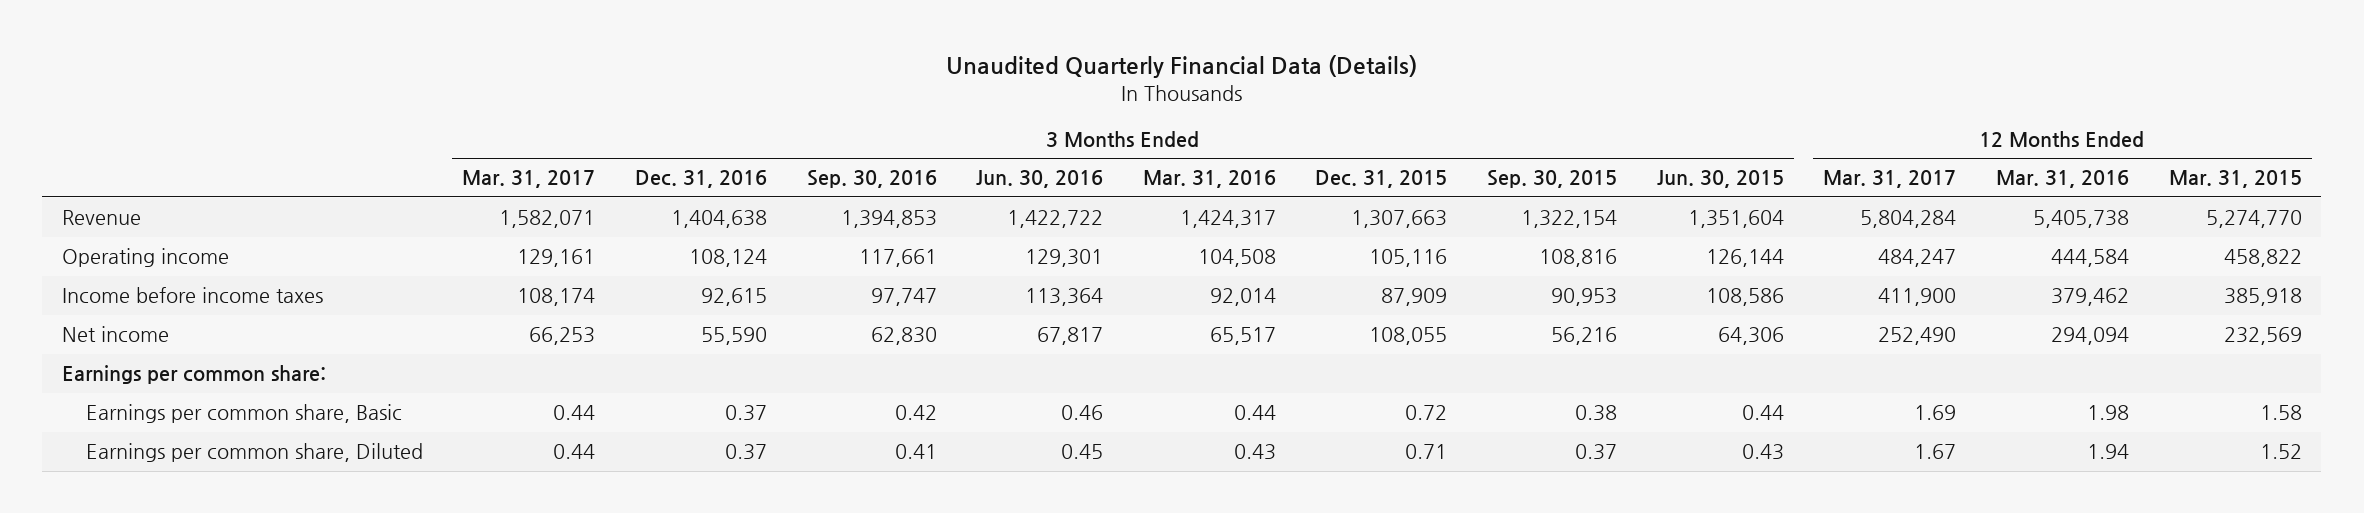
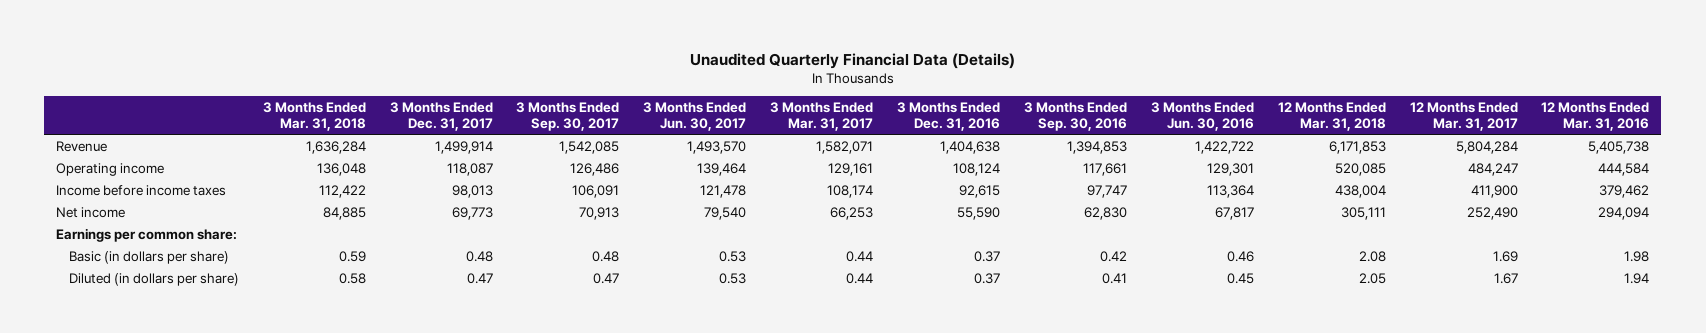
[1142,170,1276,189] Mar. 31, 2016 -> none
[1315,170,1448,189] Dec. 31, 2015 -> none
[1487,170,1618,189] Sep. 30, 2015 -> none
[1656,170,1784,189] Jun. 30, 2015 -> none
[2168,170,2302,189] Mar. 31, 2015 -> none
none -> [262,101,366,132] 3 Months Ended Mar. 31, 2018
none -> [389,101,493,132] 3 Months Ended Dec. 31, 2017
none -> [516,101,620,132] 3 Months Ended Sep. 30, 2017
none -> [643,101,747,132] 3 Months Ended Jun. 30, 2017
none -> [1277,101,1386,132] 12 Months Ended Mar. 31, 2018
[85,404,402,424] Earnings per common share, Basic -> [68,250,229,264] Basic (in dollars per share)
[85,443,423,463] Earnings per common share, Diluted -> [68,272,239,286] Diluted (in dollars per share)

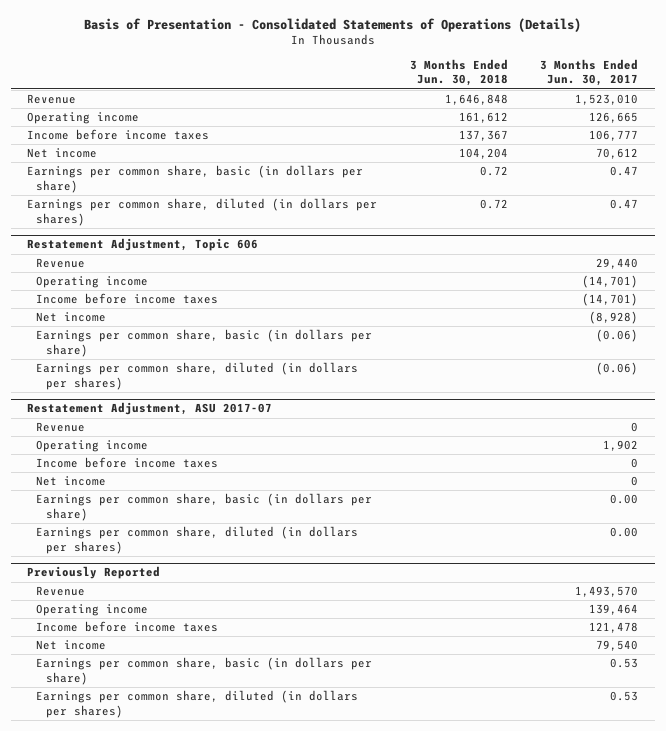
[689,52,1015,69] Unaudited Quarterly Financial Data (Details) -> [83,17,581,32] Basis of Presentation - Consolidated Statements of Operations (Details)
[262,101,366,132] 3 Months Ended Mar. 31, 2018 -> none
[389,101,493,132] 3 Months Ended Dec. 31, 2017 -> none
[516,101,620,132] 3 Months Ended Sep. 30, 2017 -> none
[770,101,874,132] 3 Months Ended Mar. 31, 2017 -> none
[897,101,1001,132] 3 Months Ended Dec. 31, 2016 -> none
[1023,101,1127,132] 3 Months Ended Sep. 30, 2016 -> none
[1150,101,1254,132] 3 Months Ended Jun. 30, 2016 -> none
[1277,101,1386,132] 12 Months Ended Mar. 31, 2018 -> none
[1409,101,1518,132] 12 Months Ended Mar. 31, 2017 -> none
[1541,101,1650,132] 12 Months Ended Mar. 31, 2016 -> none
none -> [409,58,508,87] 3 Months Ended Jun. 30, 2018
none -> [27,94,77,105] Revenue
none -> [27,112,140,125] Operating income
none -> [27,129,210,141] Income before income taxes
none -> [27,148,98,159] Net income
none -> [27,165,364,193] Earnings per common share, basic (in dollars per share)
none -> [27,198,378,226] Earnings per common share, diluted (in dollars per shares)
none -> [27,238,259,252] Restatement Adjustment, Topic 606
none -> [36,258,86,269] Revenue
none -> [36,276,149,289] Operating income
none -> [36,293,219,305] Income before income taxes
none -> [36,312,107,323] Net income
none -> [36,329,373,357] Earnings per common share, basic (in dollars per share)
none -> [36,362,359,390] Earnings per common share, diluted (in dollars per shares)
none -> [27,402,273,416] Restatement Adjustment, ASU 2017-07
none -> [36,422,86,433] Revenue
none -> [36,440,149,453] Operating income
none -> [36,457,219,469] Income before income taxes
none -> [36,476,107,487] Net income
none -> [36,493,373,521] Earnings per common share, basic (in dollars per share)
none -> [36,526,359,554] Earnings per common share, diluted (in dollars per shares)
none -> [27,566,161,580] Previously Reported
[56,227,238,242] Earnings per common share: -> none
[68,250,229,264] Basic (in dollars per share) -> [36,657,373,685] Earnings per common share, basic (in dollars per share)
[68,272,239,286] Diluted (in dollars per share) -> [36,690,359,718] Earnings per common share, diluted (in dollars per shares)

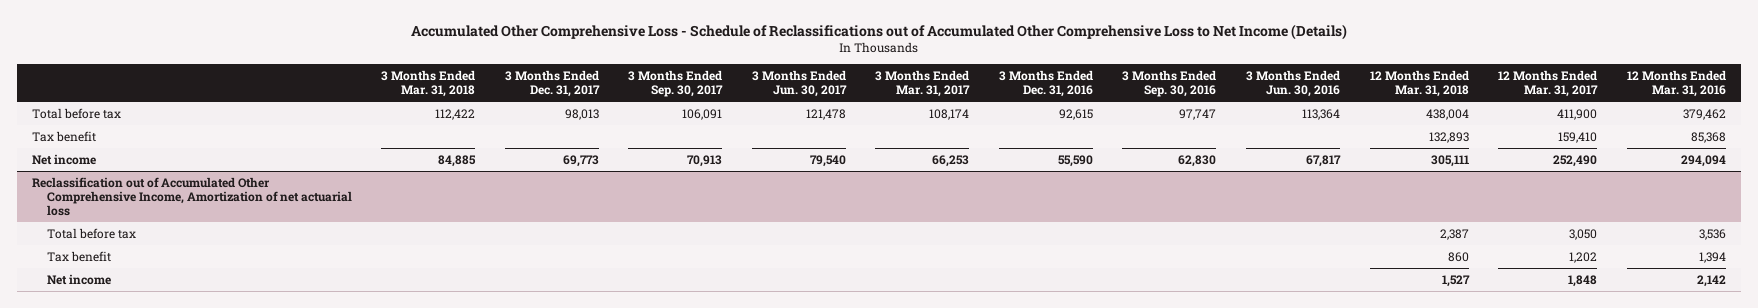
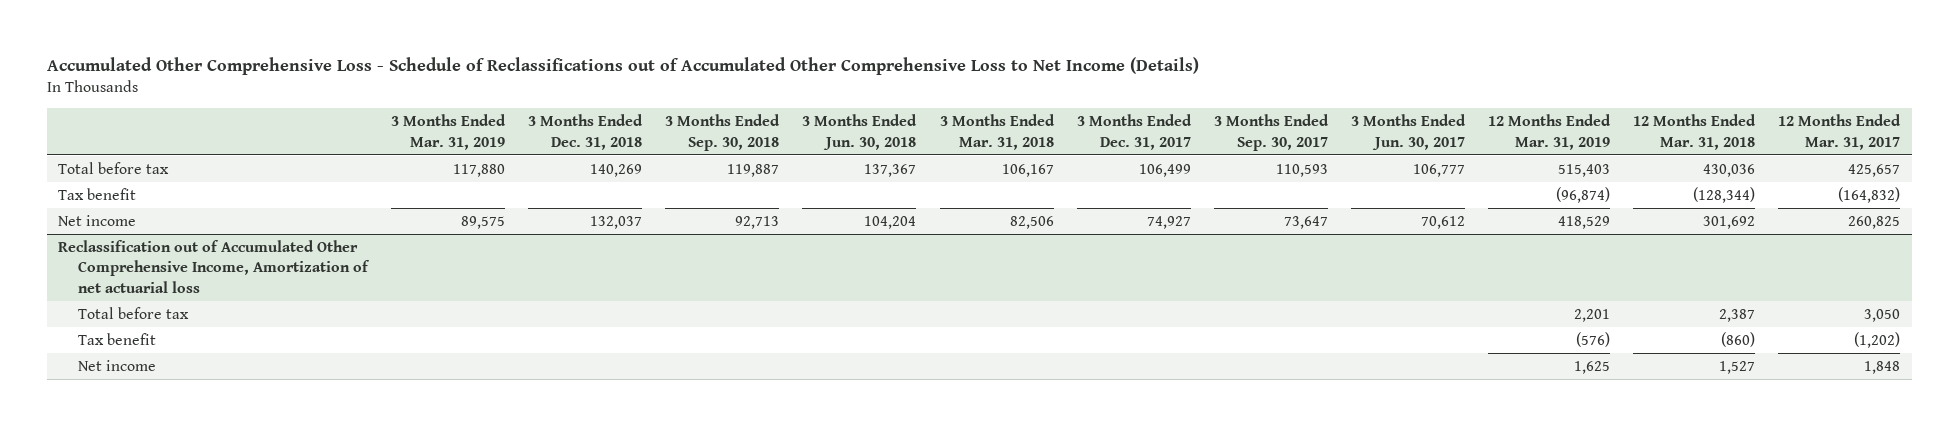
[875,70,971,98] 3 Months Ended Mar. 31, 2017 -> none
[998,70,1093,98] 3 Months Ended Dec. 31, 2016 -> none
[1122,70,1217,98] 3 Months Ended Sep. 30, 2016 -> none
[1246,70,1341,98] 3 Months Ended Jun. 30, 2016 -> none
[1626,70,1726,98] 12 Months Ended Mar. 31, 2016 -> none
none -> [391,114,507,150] 3 Months Ended Mar. 31, 2019
none -> [528,114,644,150] 3 Months Ended Dec. 31, 2018
none -> [665,114,781,151] 3 Months Ended Sep. 30, 2018
none -> [802,114,918,150] 3 Months Ended Jun. 30, 2018
none -> [1488,114,1612,150] 12 Months Ended Mar. 31, 2019
[435,108,476,120] 112,422 -> [1001,163,1054,177] 106,167
[564,108,599,120] 98,013 -> [1138,163,1191,177] 106,499
[682,108,723,120] 106,091 -> [1275,163,1328,177] 110,593
[805,108,846,120] 121,478 -> [1412,163,1465,177] 106,777
[1425,108,1469,120] 438,004 -> [1703,163,1756,177] 430,036
[1557,108,1598,120] 411,900 -> [1848,163,1901,177] 425,657
[1428,131,1469,143] 132,893 -> [1693,186,1756,203] (128,344)
[1558,131,1598,143] 159,410 -> [1838,186,1901,203] (164,832)
[438,154,477,167] 84,885 -> [1009,215,1054,229] 82,506
[562,154,599,167] 69,773 -> [1146,215,1191,229] 74,927
[687,154,723,167] 70,913 -> [1283,215,1328,229] 73,647
[809,154,846,167] 79,540 -> [1420,215,1465,229] 70,612
[1430,154,1469,167] 305,111 -> [1703,215,1756,229] 301,692
[1553,154,1598,167] 252,490 -> [1848,215,1901,229] 260,825
[1447,251,1469,262] 860 -> [1721,331,1756,347] (860)
[1569,251,1598,263] 1,202 -> [1854,331,1901,348] (1,202)

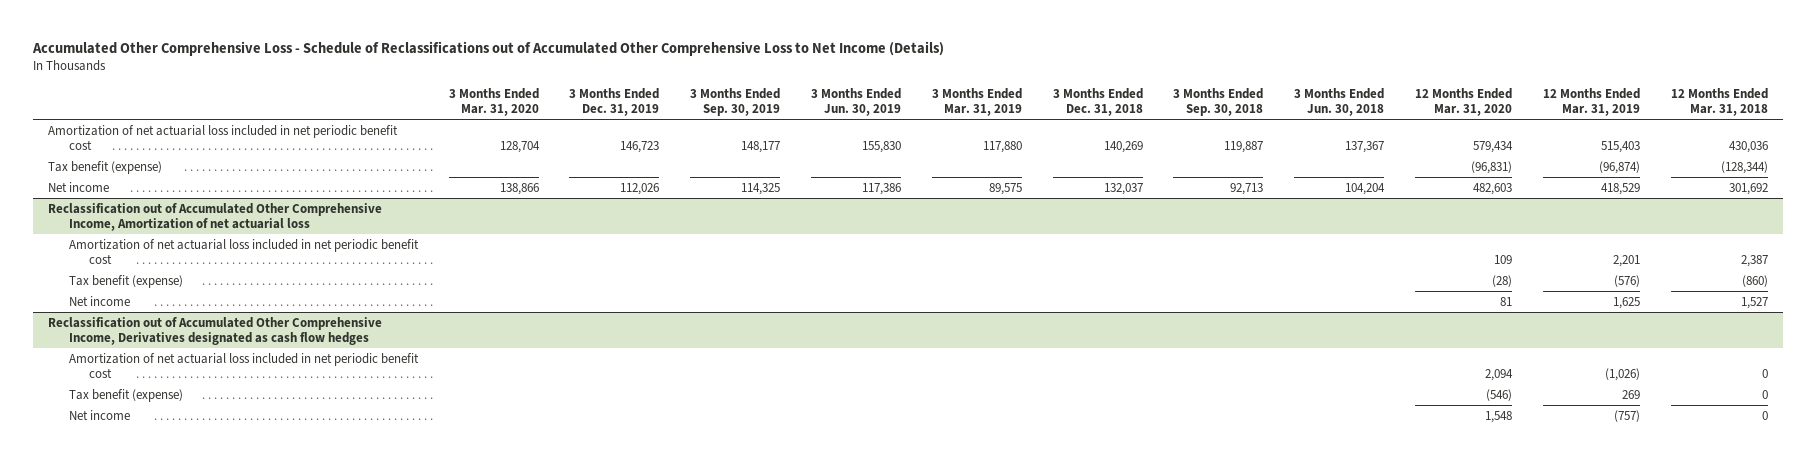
[939,114,1055,150] 3 Months Ended Mar. 31, 2018 -> none
[1076,114,1192,150] 3 Months Ended Dec. 31, 2017 -> none
[1213,114,1329,151] 3 Months Ended Sep. 30, 2017 -> none
[1350,114,1466,150] 3 Months Ended Jun. 30, 2017 -> none
[1778,114,1902,150] 12 Months Ended Mar. 31, 2017 -> none
none -> [448,87,539,116] 3 Months Ended Mar. 31, 2020
none -> [569,87,660,116] 3 Months Ended Dec. 31, 2019
none -> [690,87,781,116] 3 Months Ended Sep. 30, 2019
none -> [810,87,901,116] 3 Months Ended Jun. 30, 2019
none -> [1414,87,1512,116] 12 Months Ended Mar. 31, 2020
[58,161,170,174] Total before tax -> [48,124,399,151] Amortization of net actuarial loss included in net periodic benefit cost
[58,187,137,200] Tax benefit -> [48,160,163,174] Tax benefit (expense)
[77,306,189,319] Total before tax -> [68,238,419,265] Amortization of net actuarial loss included in net periodic benefit cost
[77,332,156,345] Tax benefit -> [68,274,183,288] Tax benefit (expense)
none -> [48,316,383,346] Reclassification out of Accumulated Other Comprehensive Income, Derivatives designated as cash flow hedges
none -> [68,352,419,379] Amortization of net actuarial loss included in net periodic benefit cost
none -> [68,388,183,402] Tax benefit (expense)
none -> [68,409,130,420] Net income

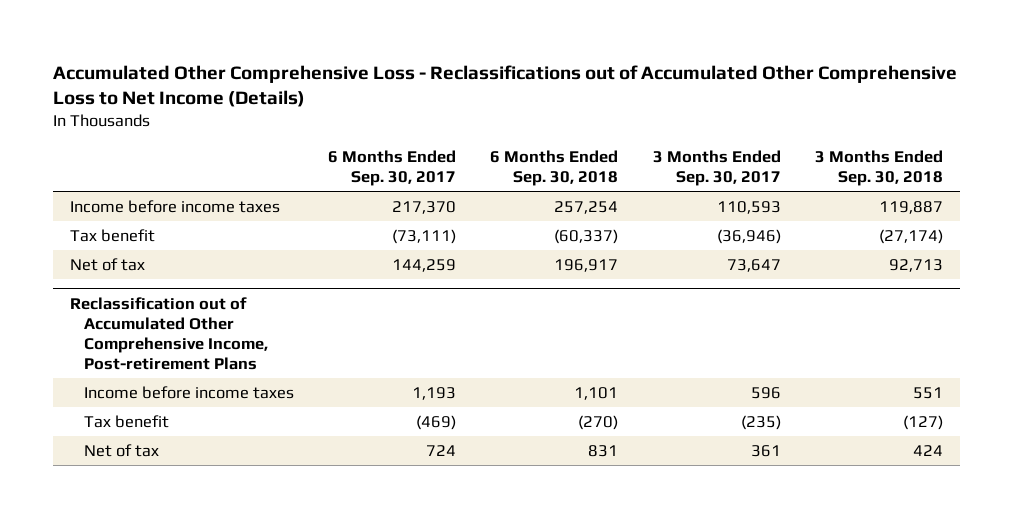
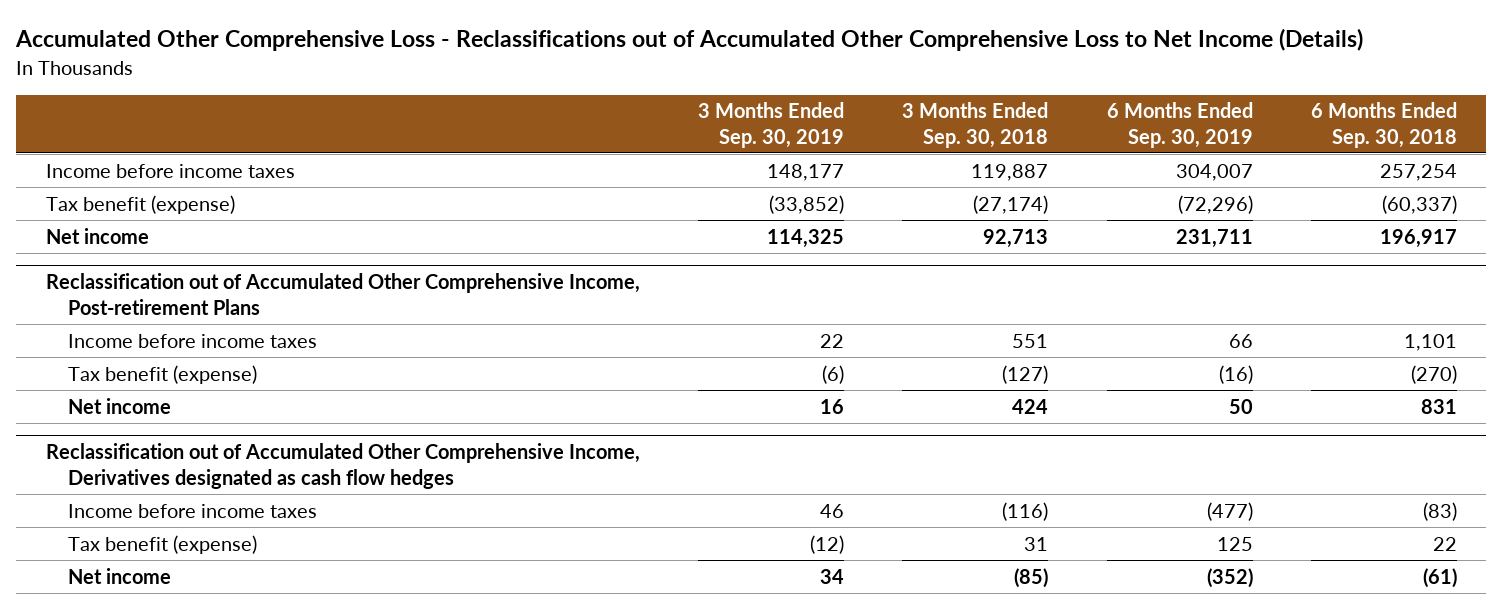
[328,150,457,187] 6 Months Ended Sep. 30, 2017 -> none
[652,150,781,187] 3 Months Ended Sep. 30, 2017 -> none
none -> [697,102,844,148] 3 Months Ended Sep. 30, 2019
none -> [1106,102,1253,148] 6 Months Ended Sep. 30, 2019
[70,228,156,242] Tax benefit -> [45,194,235,214] Tax benefit (expense)
[70,257,146,271] Net of tax -> [45,227,149,244] Net income
[83,414,169,428] Tax benefit -> [68,364,258,384] Tax benefit (expense)
[83,443,159,457] Net of tax -> [68,397,172,414] Net income
none -> [45,443,640,490] Reclassification out of Accumulated Other Comprehensive Income, Derivatives designated as cash flow hedges
none -> [68,503,318,518] Income before income taxes
none -> [68,534,258,554] Tax benefit (expense)
none -> [68,567,172,584] Net income

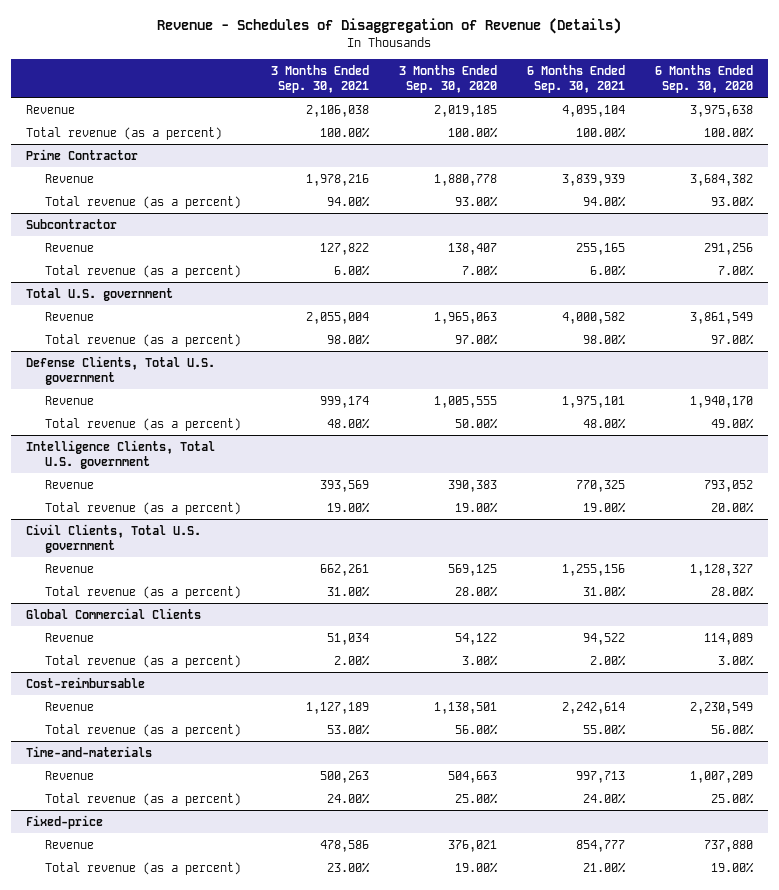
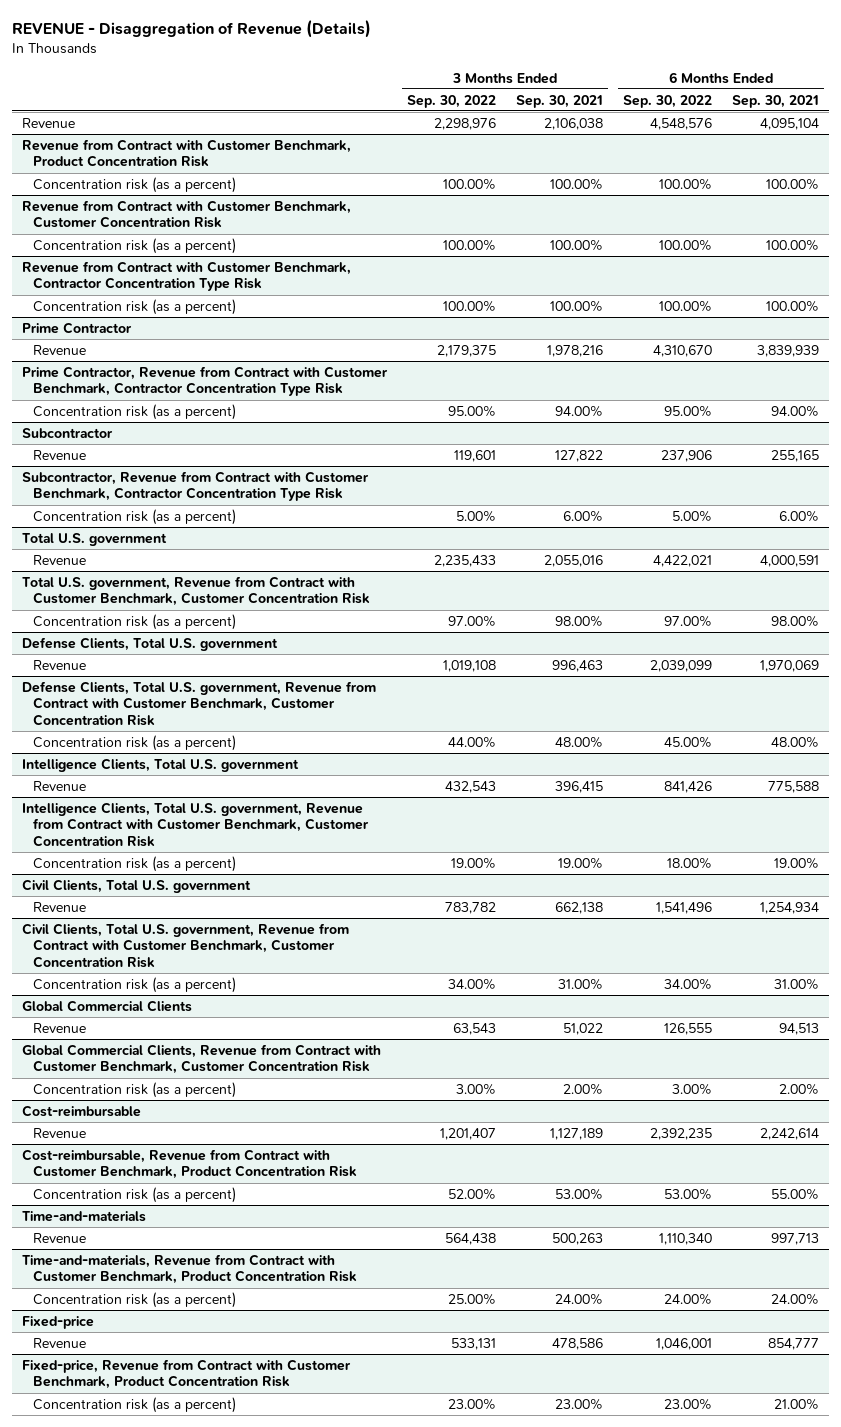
[157,18,622,35] Revenue - Schedules of Disaggregation of Revenue (Details) -> [12,19,372,38] REVENUE - Disaggregation of Revenue (Details)
[398,64,497,93] 3 Months Ended Sep. 30, 2020 -> none
[654,64,753,93] 6 Months Ended Sep. 30, 2020 -> none
none -> [407,94,497,108] Sep. 30, 2022
none -> [622,94,712,108] Sep. 30, 2022
[25,126,222,140] Total revenue (as a percent) -> none
none -> [22,138,352,168] Revenue from Contract with Customer Benchmark, Product Concentration Risk
none -> [33,176,237,193] Concentration risk (as a percent)
none -> [22,199,352,229] Revenue from Contract with Customer Benchmark, Customer Concentration Risk
none -> [33,237,237,254] Concentration risk (as a percent)
none -> [22,260,352,292] Revenue from Contract with Customer Benchmark, Contractor Concentration Type Risk
none -> [33,298,237,315] Concentration risk (as a percent)
none -> [22,365,389,397] Prime Contractor, Revenue from Contract with Customer Benchmark, Contractor Concentration Type Risk
[44,195,241,209] Total revenue (as a percent) -> [33,403,237,420] Concentration risk (as a percent)
[44,264,241,278] Total revenue (as a percent) -> none
none -> [22,470,370,502] Subcontractor, Revenue from Contract with Customer Benchmark, Contractor Concentration Type Risk
none -> [33,508,237,525] Concentration risk (as a percent)
[305,311,369,324] 2,055,004 -> [543,554,603,567] 2,055,016
[561,311,625,324] 4,000,582 -> [759,554,819,567] 4,000,591
none -> [22,575,371,607] Total U.S. government, Revenue from Contract with Customer Benchmark, Customer Concentration Risk
[44,333,241,347] Total revenue (as a percent) -> [33,613,237,630] Concentration risk (as a percent)
[319,395,369,408] 999,174 -> [551,659,603,672] 996,463
[561,395,625,408] 1,975,101 -> [759,659,819,672] 1,970,069
none -> [22,680,377,726] Defense Clients, Total U.S. government, Revenue from Contract with Customer Benchmark, Customer Concentration Risk
[44,417,241,431] Total revenue (as a percent) -> [33,734,237,751] Concentration risk (as a percent)
[319,479,369,492] 393,569 -> [554,780,603,793] 396,415
[575,479,625,492] 770,325 -> [767,780,819,793] 775,588
none -> [22,801,370,847] Intelligence Clients, Total U.S. government, Revenue from Contract with Customer Benchmark, Customer Concentration Risk
[44,501,241,515] Total revenue (as a percent) -> [33,855,237,872] Concentration risk (as a percent)
[319,563,369,576] 662,261 -> [554,901,603,914] 662,138
[561,563,625,576] 1,255,156 -> [759,901,819,914] 1,254,934
none -> [22,922,350,968] Civil Clients, Total U.S. government, Revenue from Contract with Customer Benchmark, Customer Concentration Risk
[44,585,241,599] Total revenue (as a percent) -> [33,976,237,993] Concentration risk (as a percent)
[44,654,241,668] Total revenue (as a percent) -> none
[326,632,369,645] 51,034 -> [562,1022,603,1035] 51,022
[582,632,625,645] 94,522 -> [778,1022,819,1035] 94,513
none -> [22,1043,382,1075] Global Commercial Clients, Revenue from Contract with Customer Benchmark, Customer Concentration Risk
none -> [33,1081,237,1098] Concentration risk (as a percent)
none -> [22,1148,358,1180] Cost-reimbursable, Revenue from Contract with Customer Benchmark, Product Concentration Risk
[44,723,241,737] Total revenue (as a percent) -> [33,1186,237,1203] Concentration risk (as a percent)
none -> [22,1253,358,1285] Time-and-materials, Revenue from Contract with Customer Benchmark, Product Concentration Risk
[44,792,241,806] Total revenue (as a percent) -> [33,1291,237,1308] Concentration risk (as a percent)
none -> [22,1358,352,1390] Fixed-price, Revenue from Contract with Customer Benchmark, Product Concentration Risk
[44,861,241,875] Total revenue (as a percent) -> [33,1396,237,1413] Concentration risk (as a percent)

